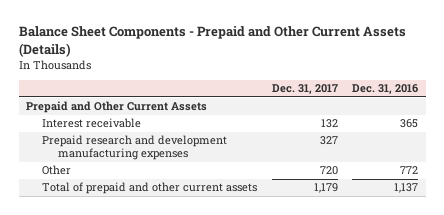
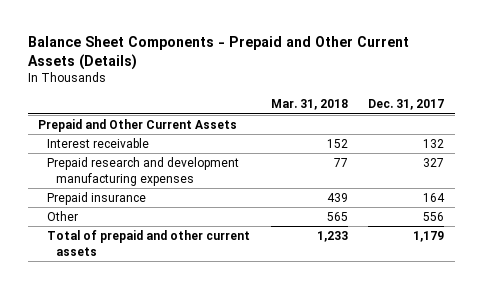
[352,84,419,95] Dec. 31, 2016 -> none
none -> [270,99,348,111] Mar. 31, 2018
none -> [47,191,147,205] Prepaid insurance
[319,166,338,176] 720 -> [423,211,445,221] 556

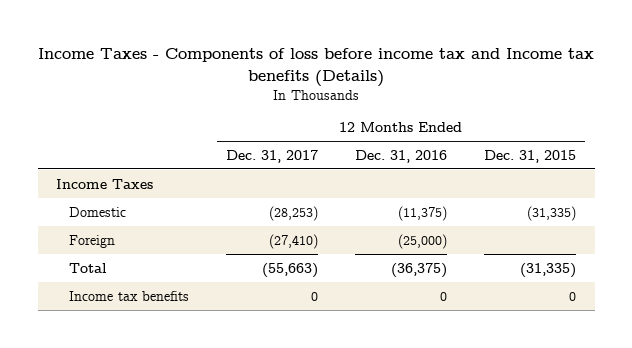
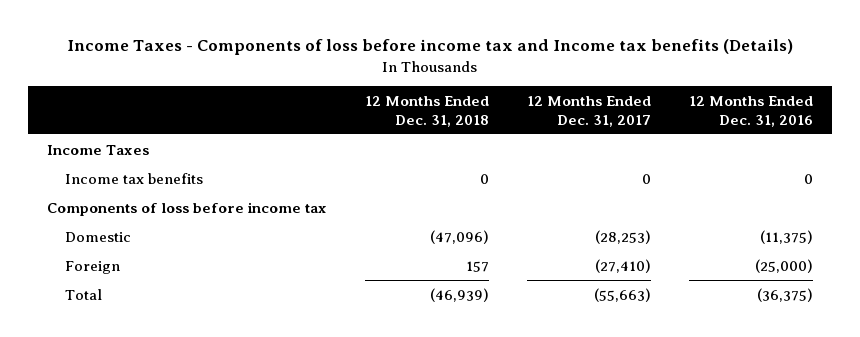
[484,149,577,163] Dec. 31, 2015 -> none
none -> [365,96,490,127] 12 Months Ended Dec. 31, 2018
[69,290,190,301] Income tax benefits -> [65,172,204,184] Income tax benefits
none -> [47,201,328,216] Components of loss before income tax

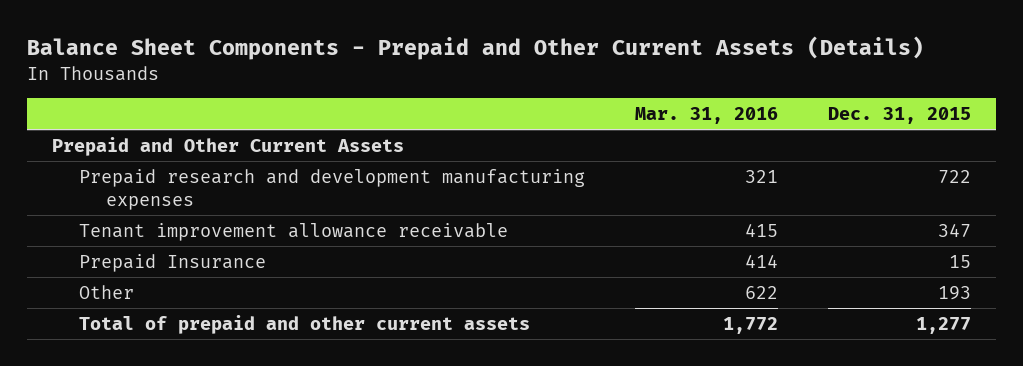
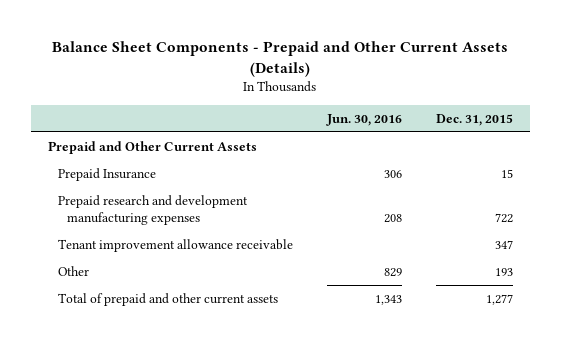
[634,106,778,124] Mar. 31, 2016 -> none
none -> [325,113,402,126] Jun. 30, 2016
[79,254,267,273] Prepaid Insurance -> [57,167,156,181] Prepaid Insurance

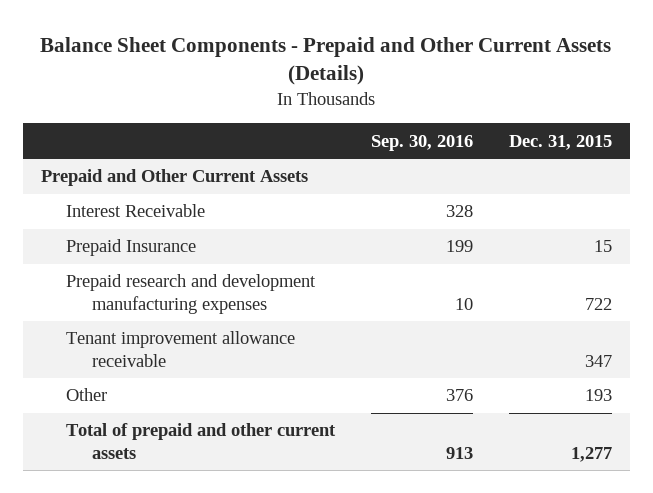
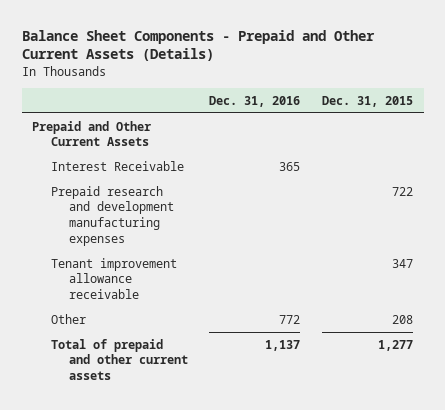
[371,134,474,151] Sep. 30, 2016 -> none
none -> [209,95,301,107] Dec. 31, 2016
[66,239,197,257] Prepaid Insurance -> none
[584,389,612,402] 193 -> [391,314,413,324] 208

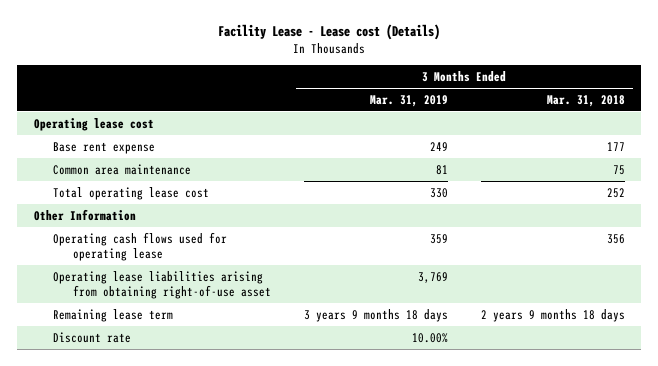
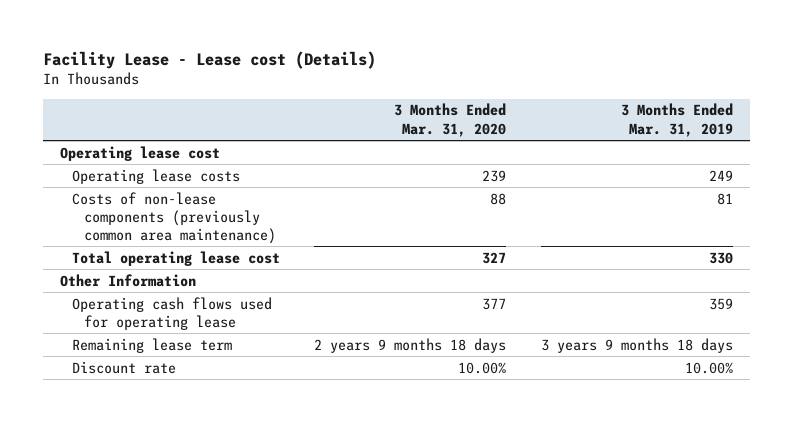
[546,94,625,107] Mar. 31, 2018 -> none
none -> [394,103,507,137] 3 Months Ended Mar. 31, 2020
[53,141,156,154] Base rent expense -> [71,168,240,184] Operating lease costs
[53,163,192,175] Common area maintenance -> [71,191,276,244] Costs of non-lease components (previously common area maintenance)
[53,270,271,300] Operating lease liabilities arising from obtaining right-of-use asset -> none

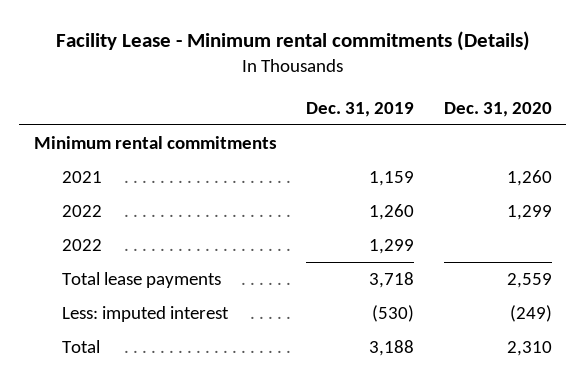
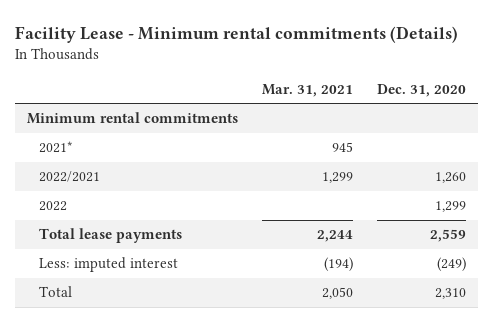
[306,101,415,117] Dec. 31, 2019 -> none
none -> [261,83,353,97] Mar. 31, 2021
none -> [38,141,73,154] 2021*
[61,170,102,183] 2021 -> [38,171,100,183] 2022/2021
[61,238,102,251] 2022 -> none

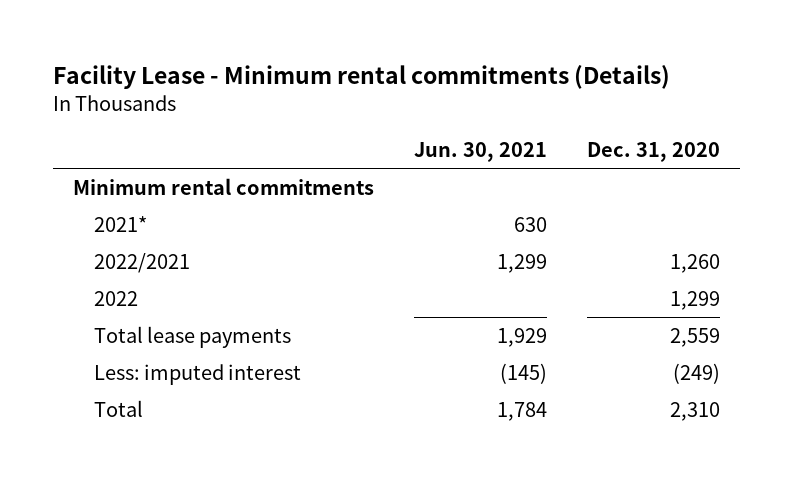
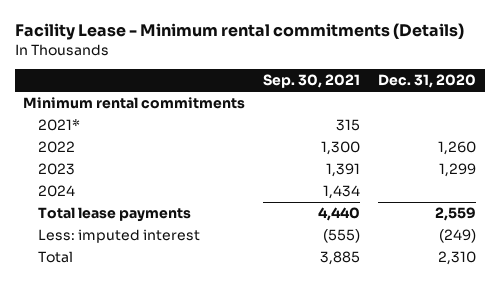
[414,142,548,163] Jun. 30, 2021 -> none
none -> [263,74,361,89] Sep. 30, 2021
[94,252,191,273] 2022/2021 -> [37,141,75,154] 2022
[94,290,139,306] 2022 -> [37,163,75,176] 2023
none -> [37,185,75,198] 2024

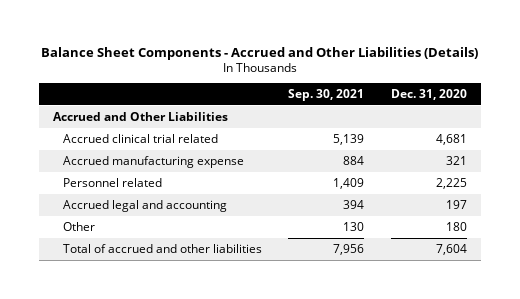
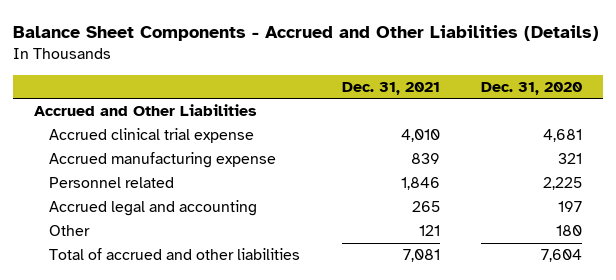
[288,89,365,102] Sep. 30, 2021 -> none
none -> [341,81,440,95] Dec. 31, 2021
[62,133,218,143] Accrued clinical trial related -> [48,128,254,144] Accrued clinical trial expense

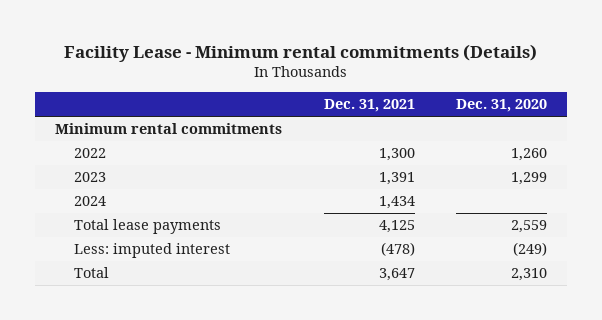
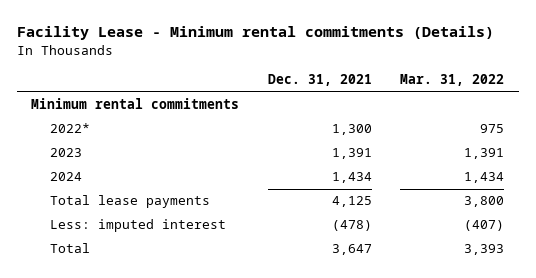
[455,99,547,113] Dec. 31, 2020 -> none
none -> [400,74,505,87] Mar. 31, 2022
[74,148,107,159] 2022 -> [49,123,90,134] 2022*

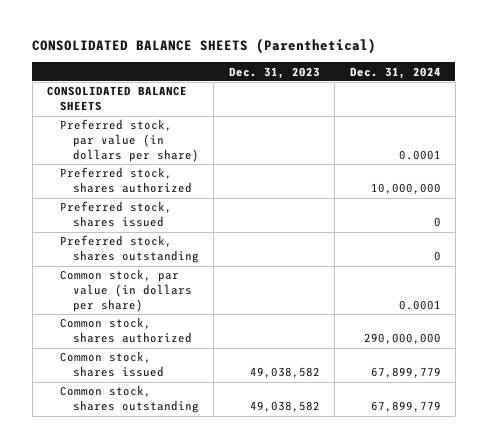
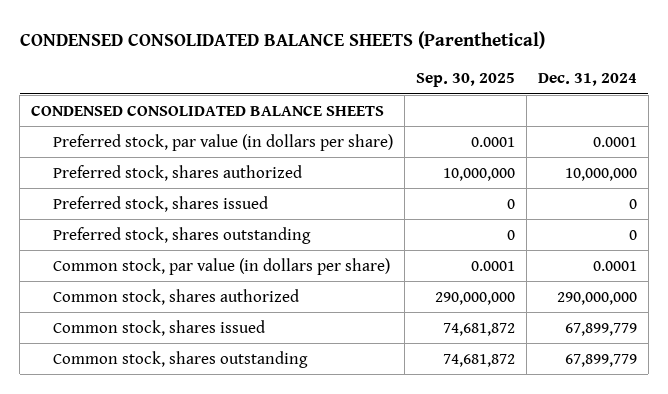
[32,38,377,55] CONSOLIDATED BALANCE SHEETS (Parenthetical) -> [19,30,545,49] CONDENSED CONSOLIDATED BALANCE SHEETS (Parenthetical)
[228,66,320,79] Dec. 31, 2023 -> none
none -> [416,73,516,88] Sep. 30, 2025
[47,86,188,112] CONSOLIDATED BALANCE SHEETS -> [31,104,385,116] CONDENSED CONSOLIDATED BALANCE SHEETS

